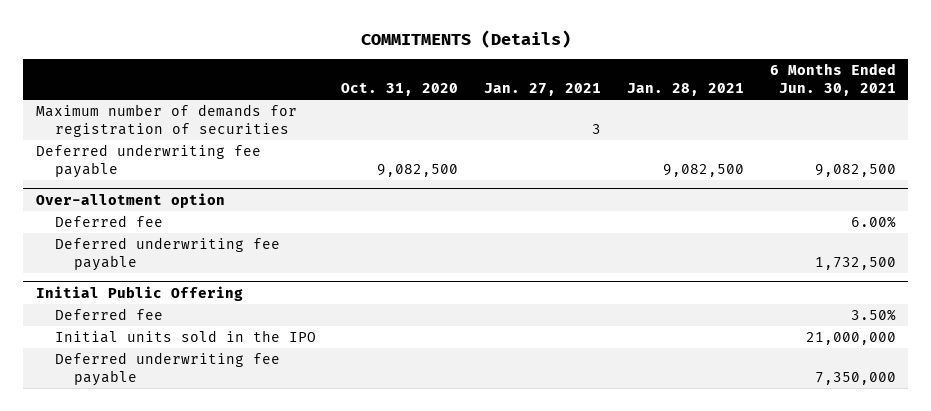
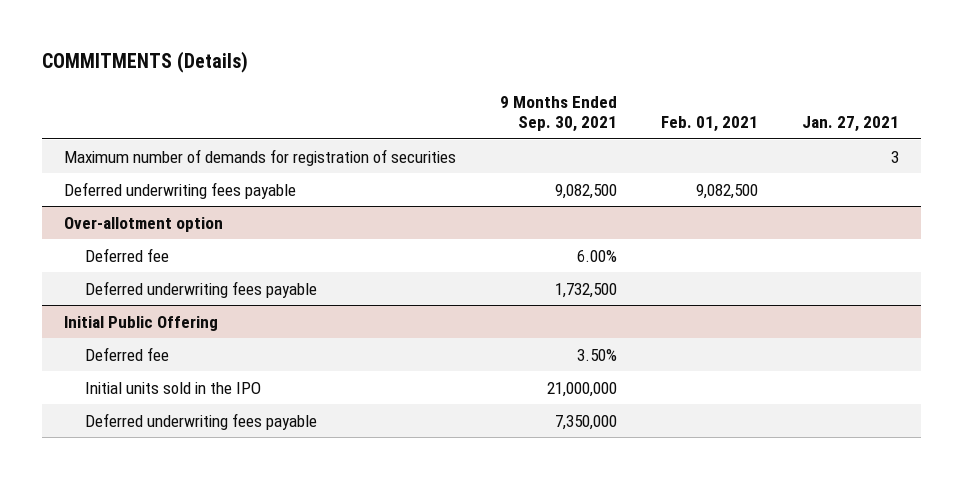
[341,82,459,96] Oct. 31, 2020 -> none
[626,82,744,96] Jan. 28, 2021 -> none
[769,63,896,96] 6 Months Ended Jun. 30, 2021 -> none
none -> [500,96,618,132] 9 Months Ended Sep. 30, 2021
none -> [661,115,759,132] Feb. 01, 2021
[35,144,261,178] Deferred underwriting fee payable -> [63,181,296,199] Deferred underwriting fees payable
[54,237,280,271] Deferred underwriting fee payable -> [84,280,317,298] Deferred underwriting fees payable
[54,352,280,386] Deferred underwriting fee payable -> [84,412,317,430] Deferred underwriting fees payable

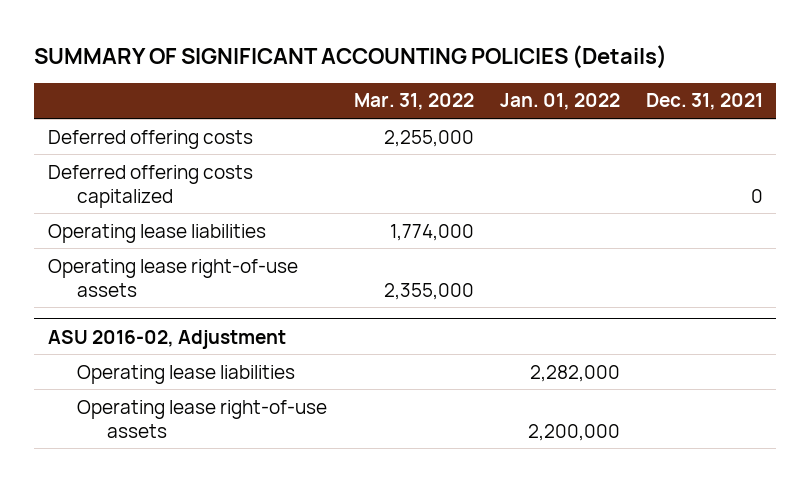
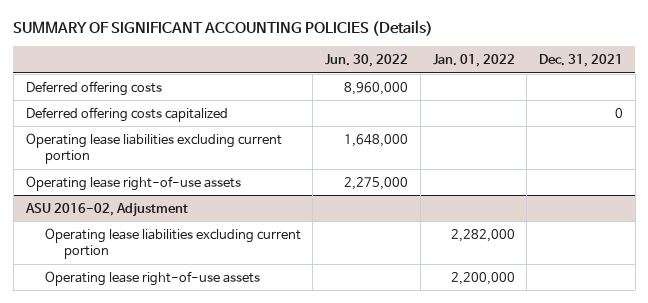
[353,93,474,111] Mar. 31, 2022 -> none
none -> [325,54,409,68] Jun. 30, 2022
[47,223,266,243] Operating lease liabilities -> [25,132,282,165] Operating lease liabilities excluding current portion
[77,364,296,384] Operating lease liabilities -> [44,227,301,260] Operating lease liabilities excluding current portion

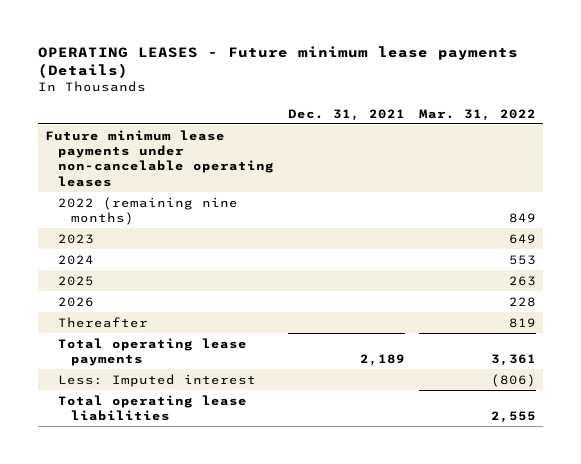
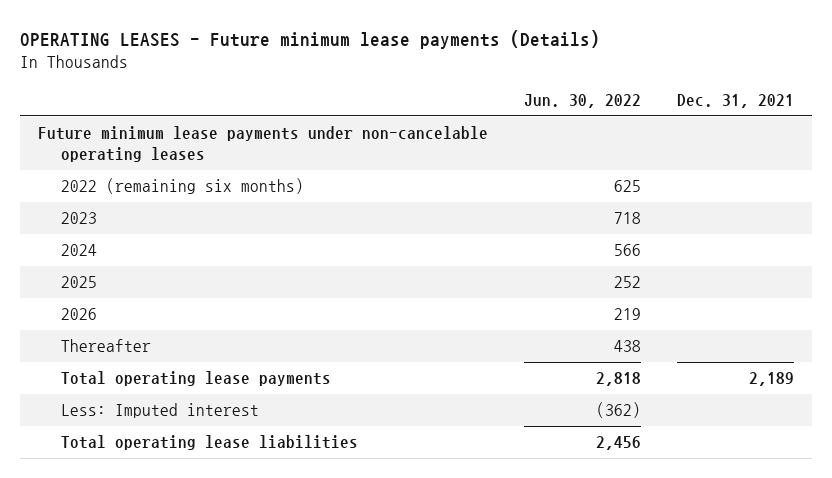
[419,108,537,121] Mar. 31, 2022 -> none
none -> [524,93,642,108] Jun. 30, 2022
[57,196,238,225] 2022 (remaining nine months) -> [60,178,304,195] 2022 (remaining six months)

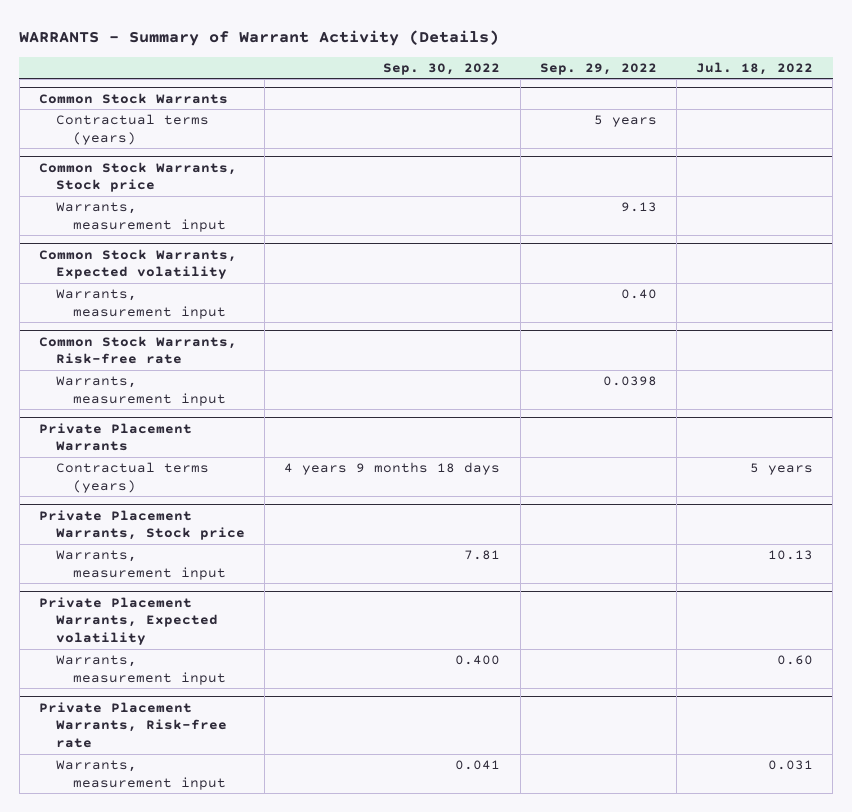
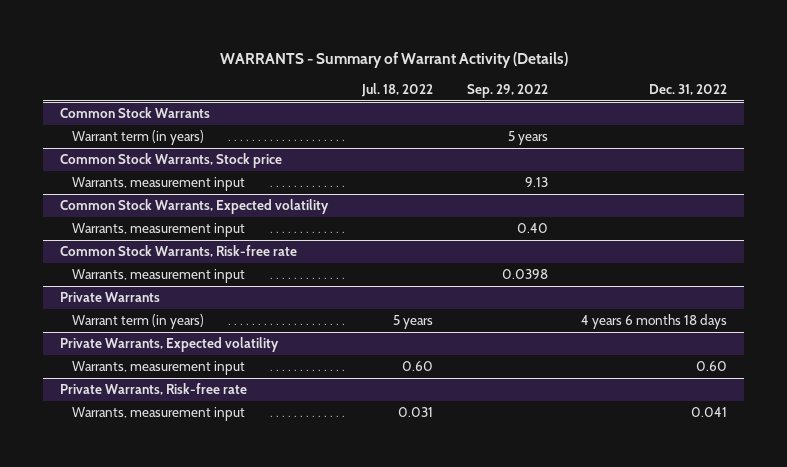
[383,62,501,75] Sep. 30, 2022 -> none
none -> [649,84,728,96] Dec. 31, 2022
[55,114,209,145] Contractual terms (years) -> [72,130,205,146] Warrant term (in years)
[39,509,245,541] Private Placement Warrants, Stock price -> none
[55,550,226,580] Warrants, measurement input -> none
[39,422,193,452] Private Placement Warrants -> [59,292,160,303] Private Warrants
[55,462,209,493] Contractual terms (years) -> [72,314,205,330] Warrant term (in years)
[39,596,218,646] Private Placement Warrants, Expected volatility -> [59,337,279,353] Private Warrants, Expected volatility
[39,701,227,749] Private Placement Warrants, Risk-free rate -> [59,383,247,396] Private Warrants, Risk-free rate

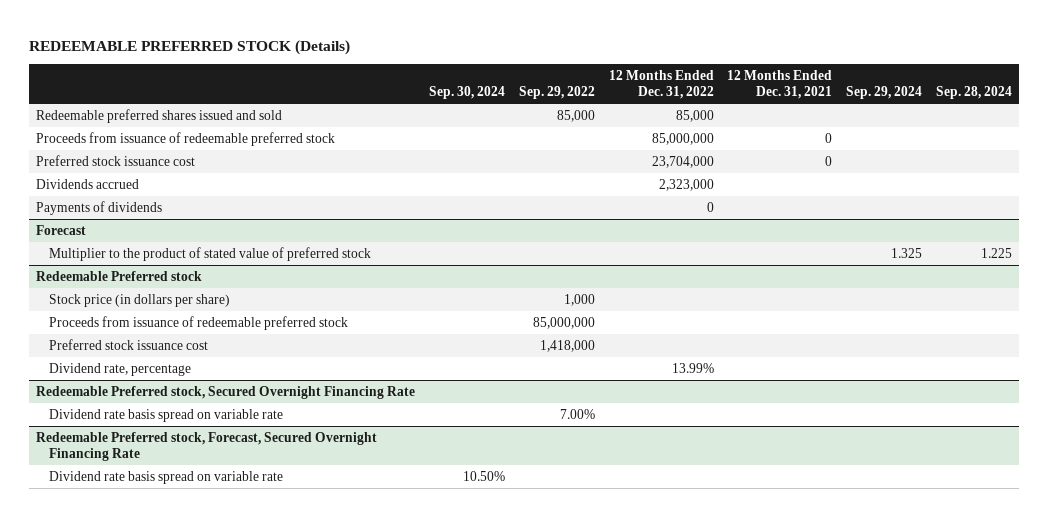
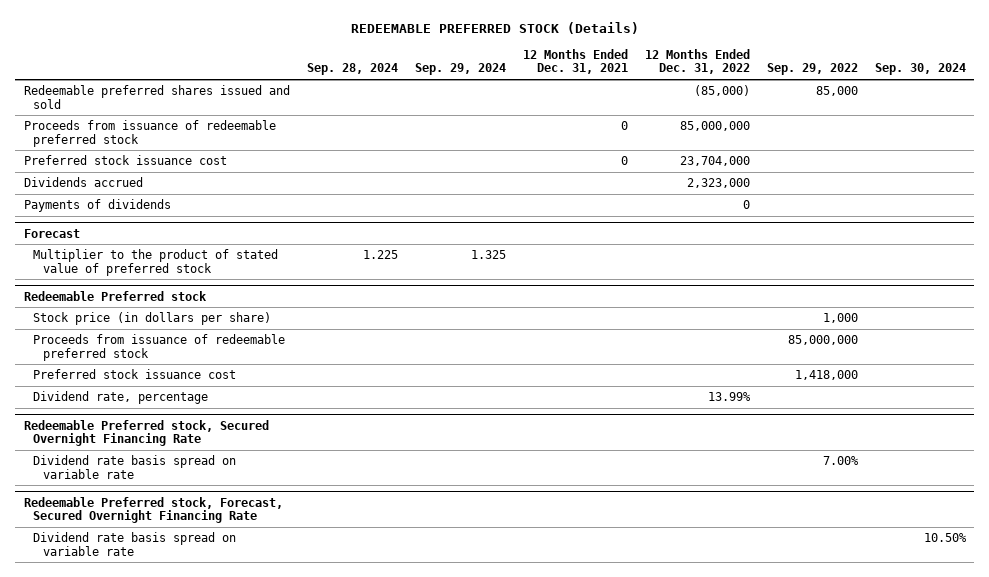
[675,109,714,122] 85,000 -> [693,84,750,96] (85,000)

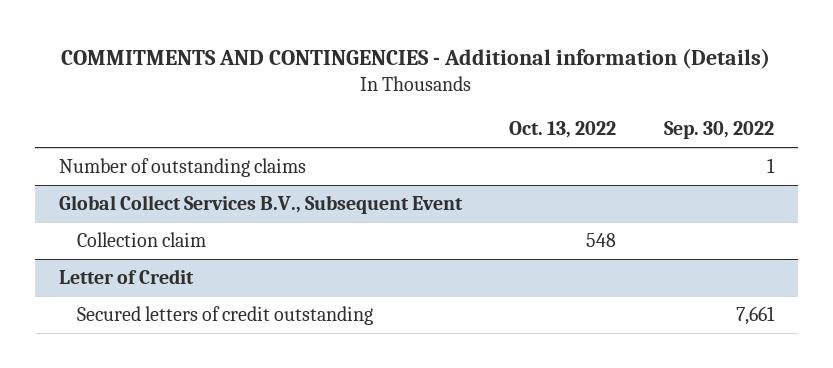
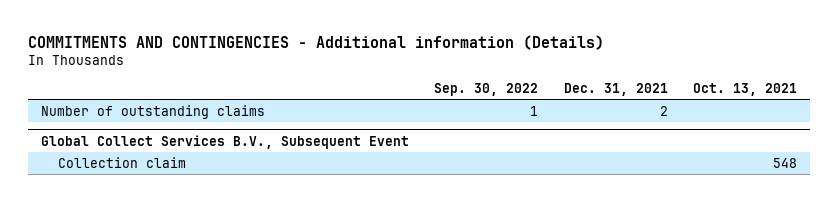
[509,121,617,139] Oct. 13, 2022 -> none
none -> [563,83,668,97] Dec. 31, 2021
none -> [693,83,798,97] Oct. 13, 2021
[58,269,194,285] Letter of Credit -> none
[76,306,373,326] Secured letters of credit outstanding -> none

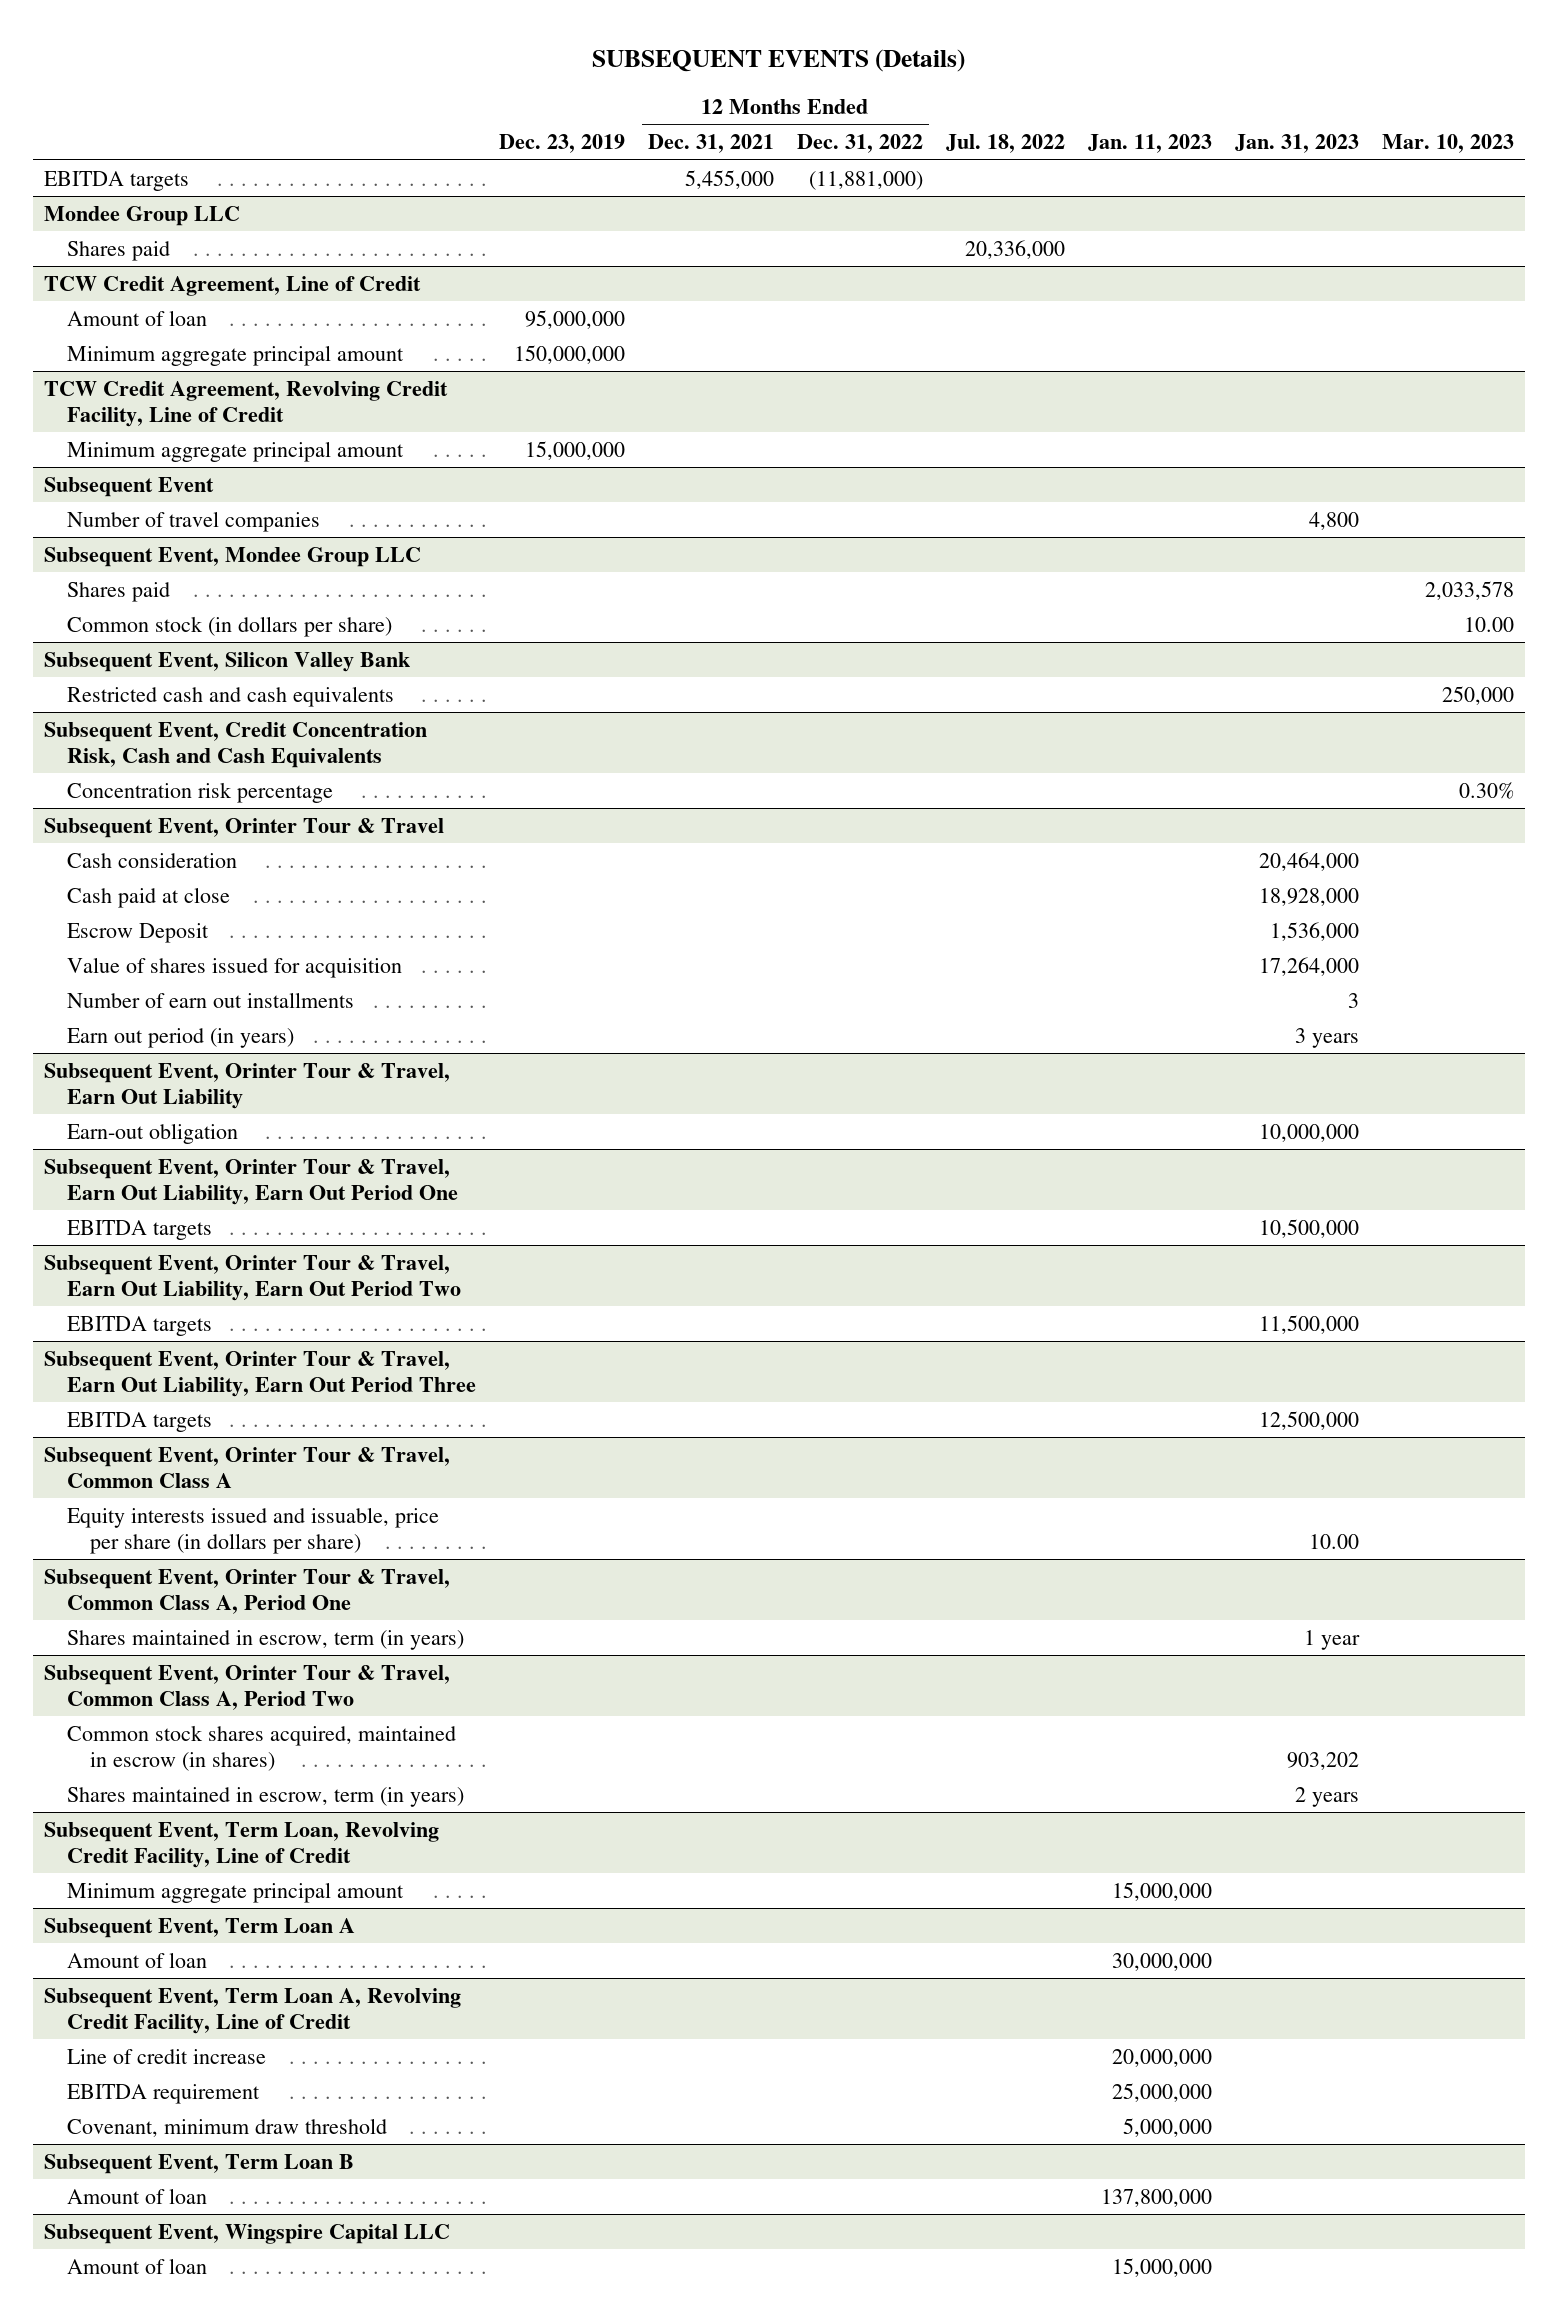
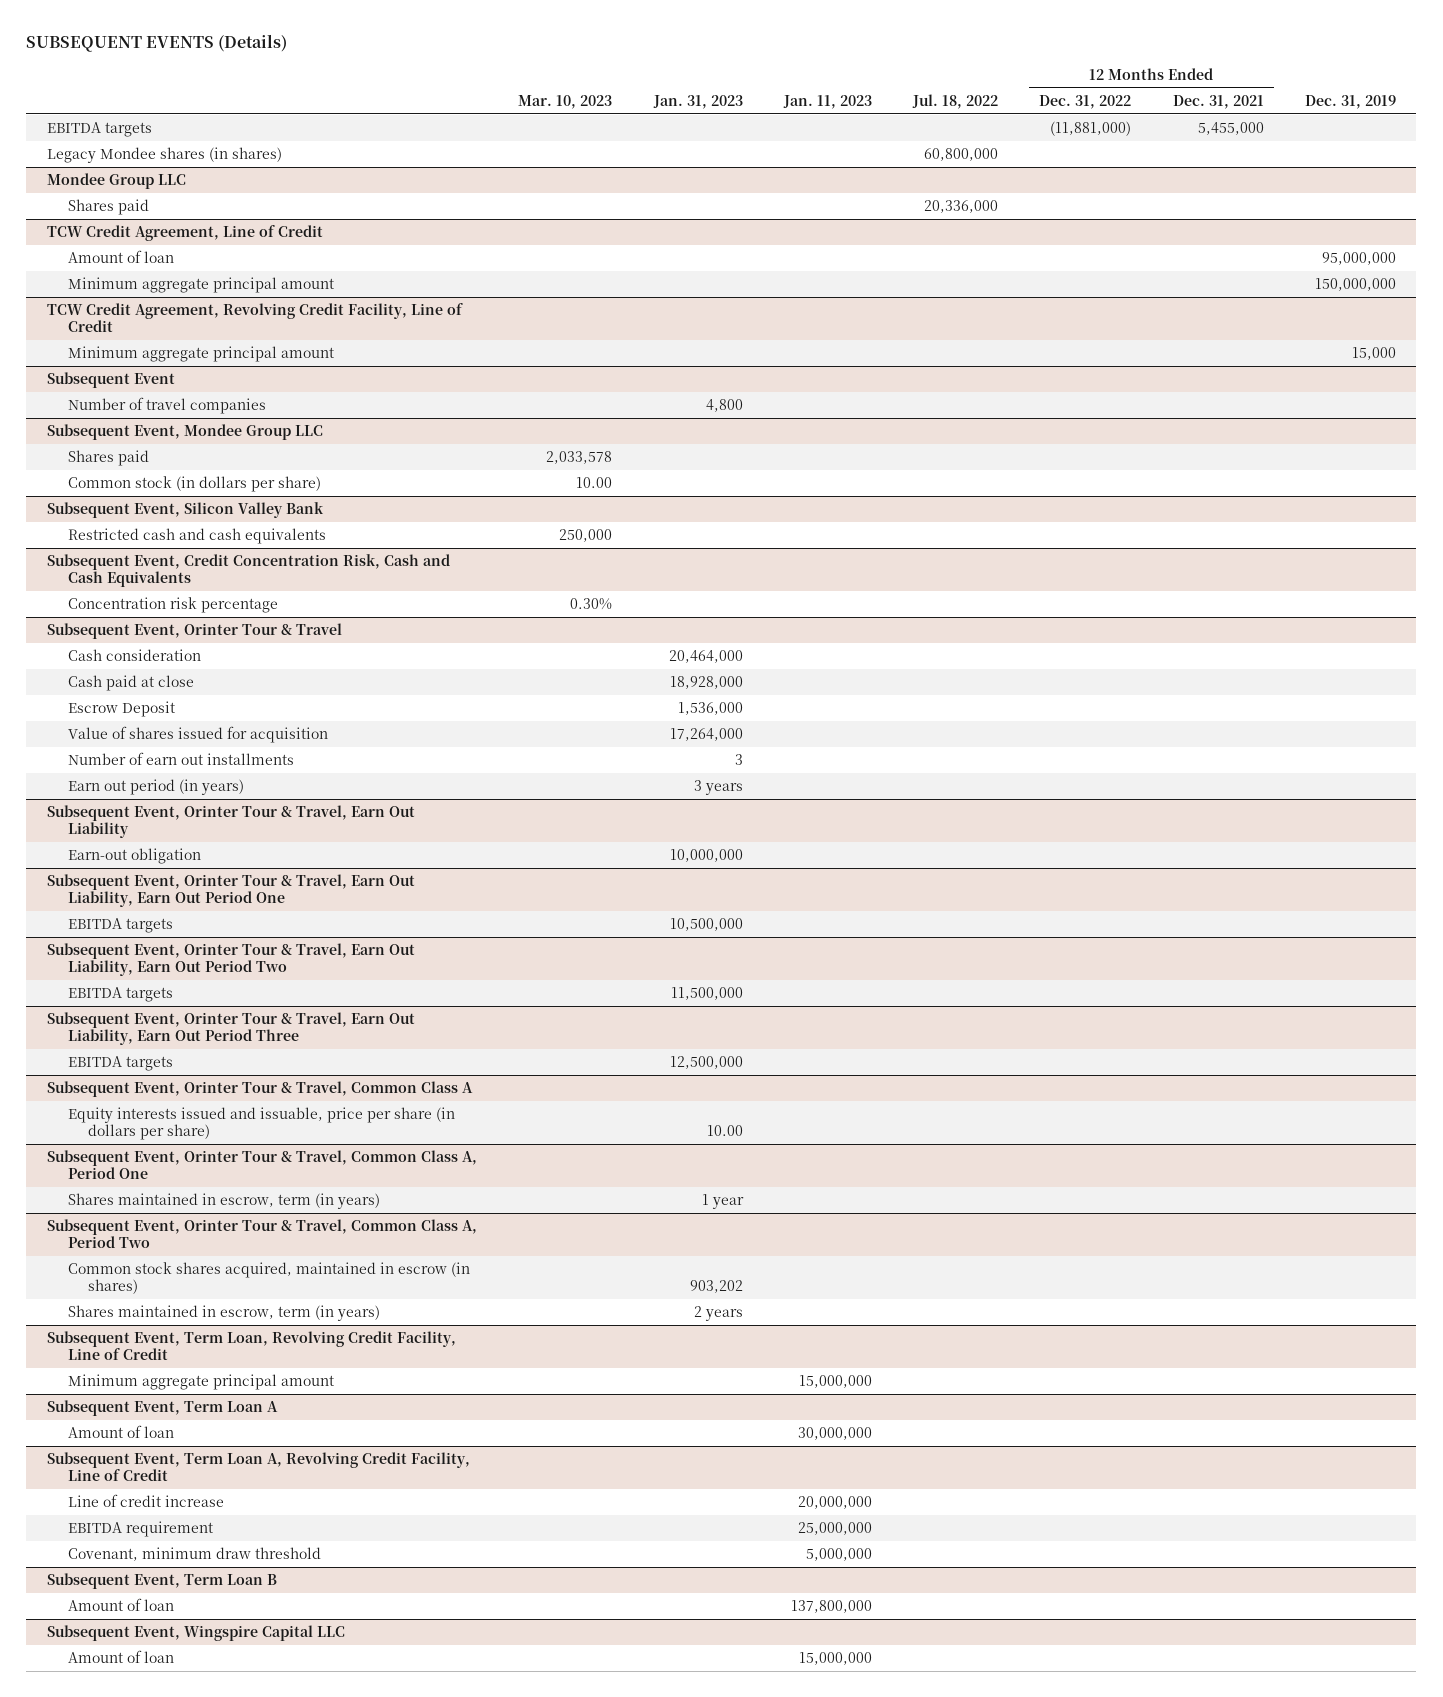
[498,134,625,154] Dec. 23, 2019 -> none
none -> [1304,94,1396,109] Dec. 31, 2019
none -> [47,147,283,164] Legacy Mondee shares (in shares)

